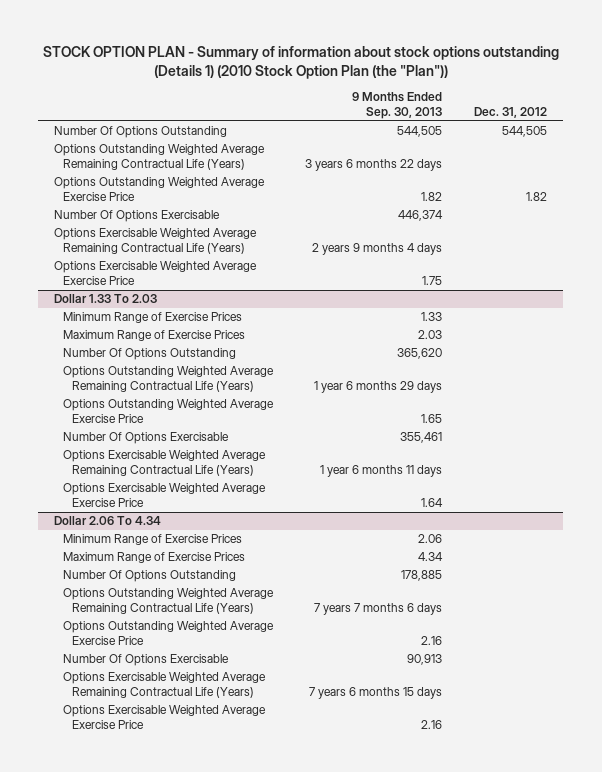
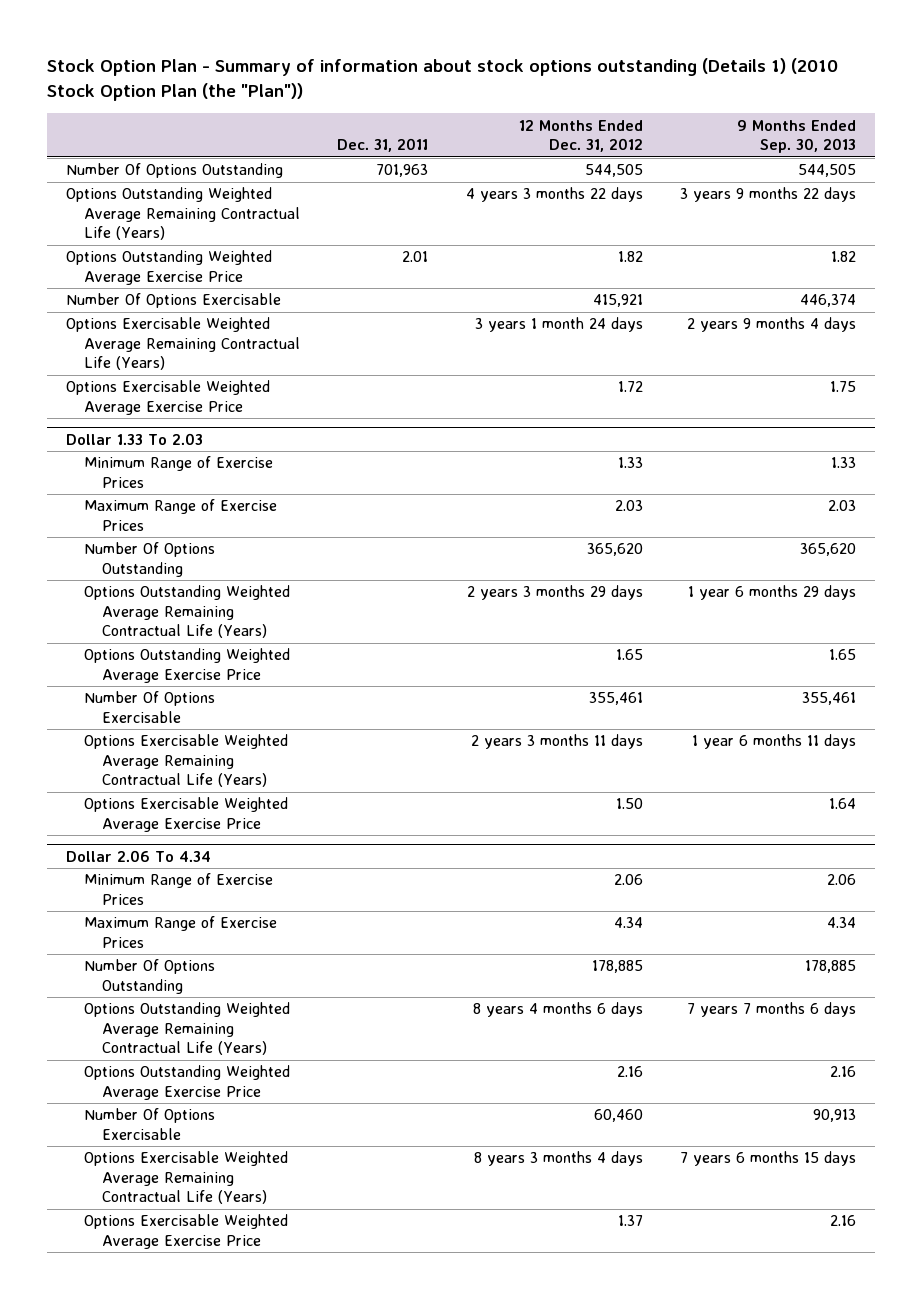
[42,46,559,79] STOCK OPTION PLAN - Summary of information about stock options outstanding (Details 1) (2010 Stock Option Plan (the "Plan")) -> [46,57,838,102] Stock Option Plan - Summary of information about stock options outstanding (Details 1) (2010 Stock Option Plan (the "Plan"))
[474,106,548,118] Dec. 31, 2012 -> none
none -> [337,138,429,153] Dec. 31, 2011
none -> [518,119,643,153] 12 Months Ended Dec. 31, 2012
[305,159,443,172] 3 years 6 months 22 days -> [679,187,856,203] 3 years 9 months 22 days

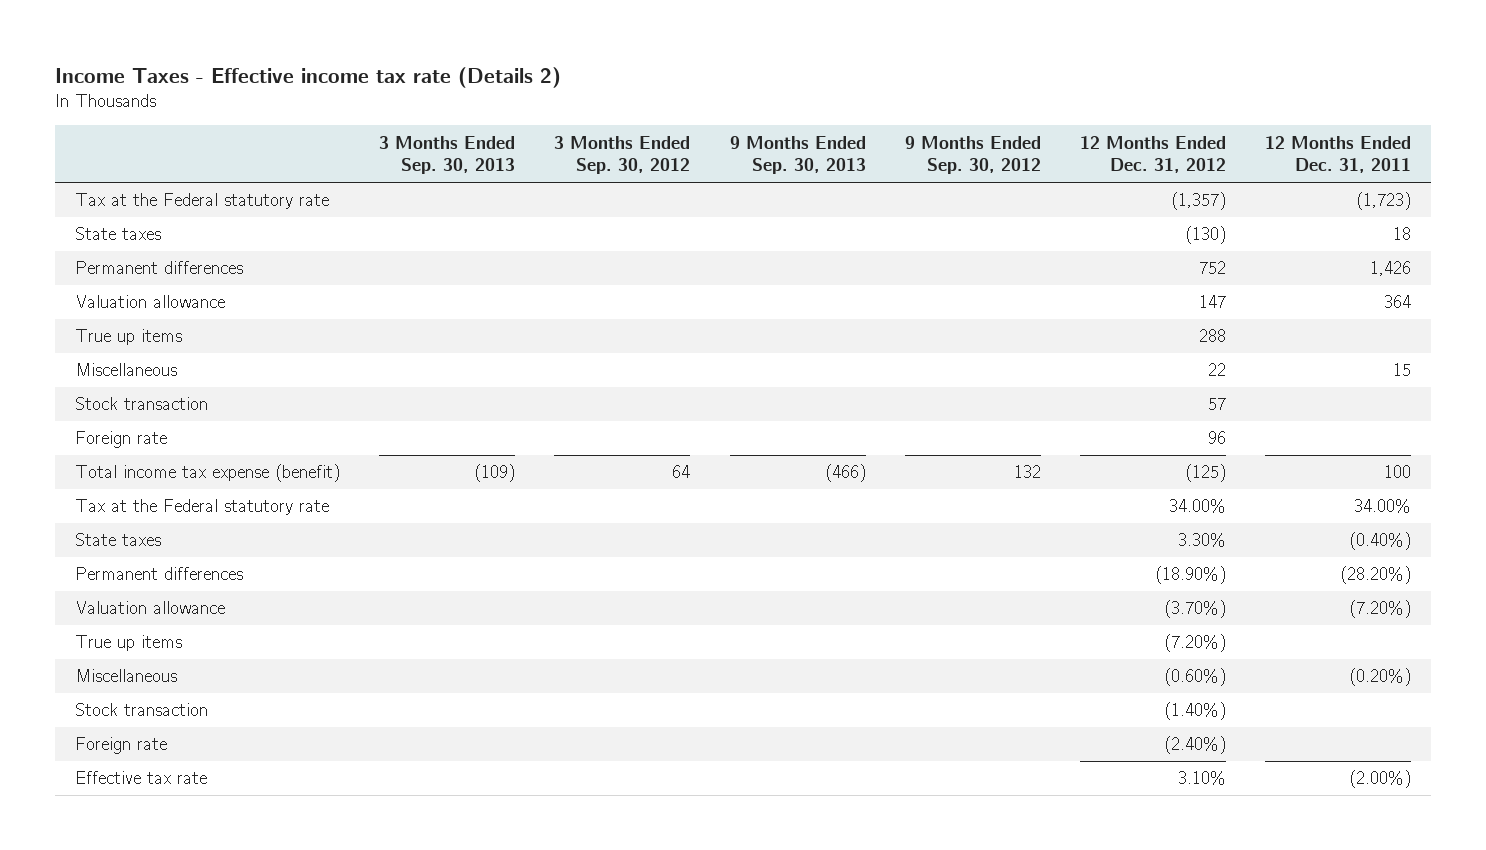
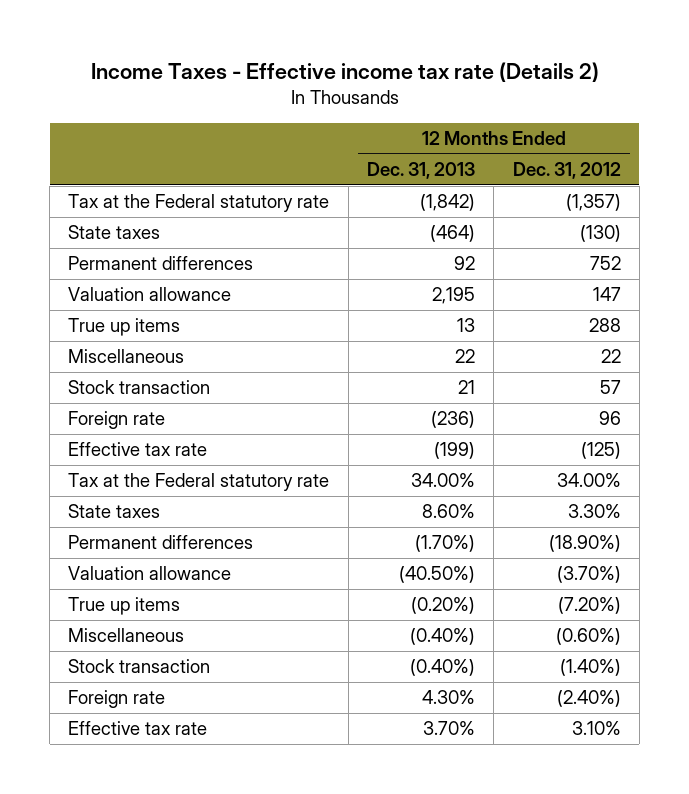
[379,135,516,175] 3 Months Ended Sep. 30, 2013 -> none
[554,135,691,175] 3 Months Ended Sep. 30, 2012 -> none
[729,135,866,175] 9 Months Ended Sep. 30, 2013 -> none
[904,135,1041,175] 9 Months Ended Sep. 30, 2012 -> none
[1265,135,1412,174] 12 Months Ended Dec. 31, 2011 -> none
none -> [367,162,476,180] Dec. 31, 2013
[75,464,341,483] Total income tax expense (benefit) -> [68,442,208,457] Effective tax rate

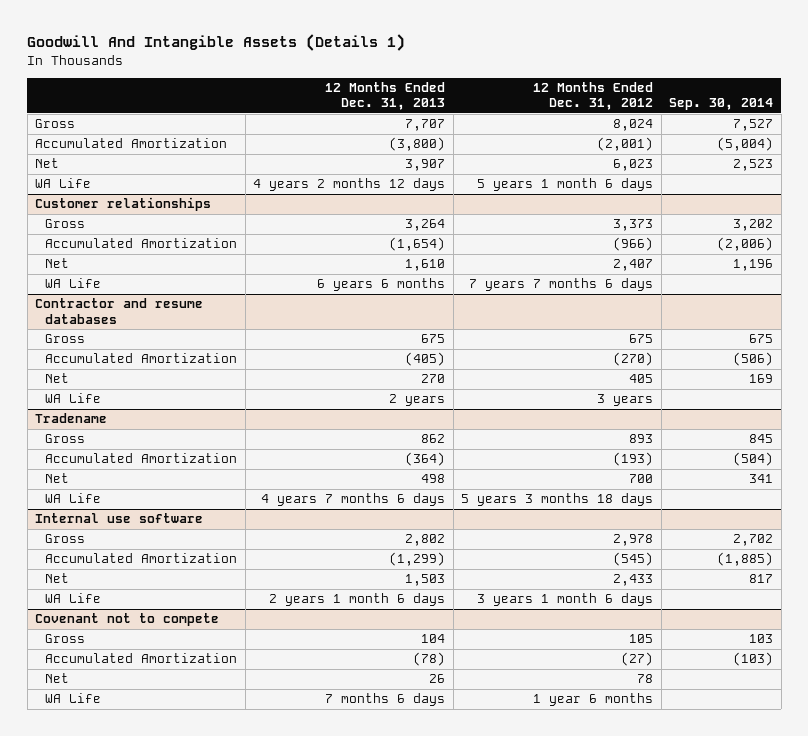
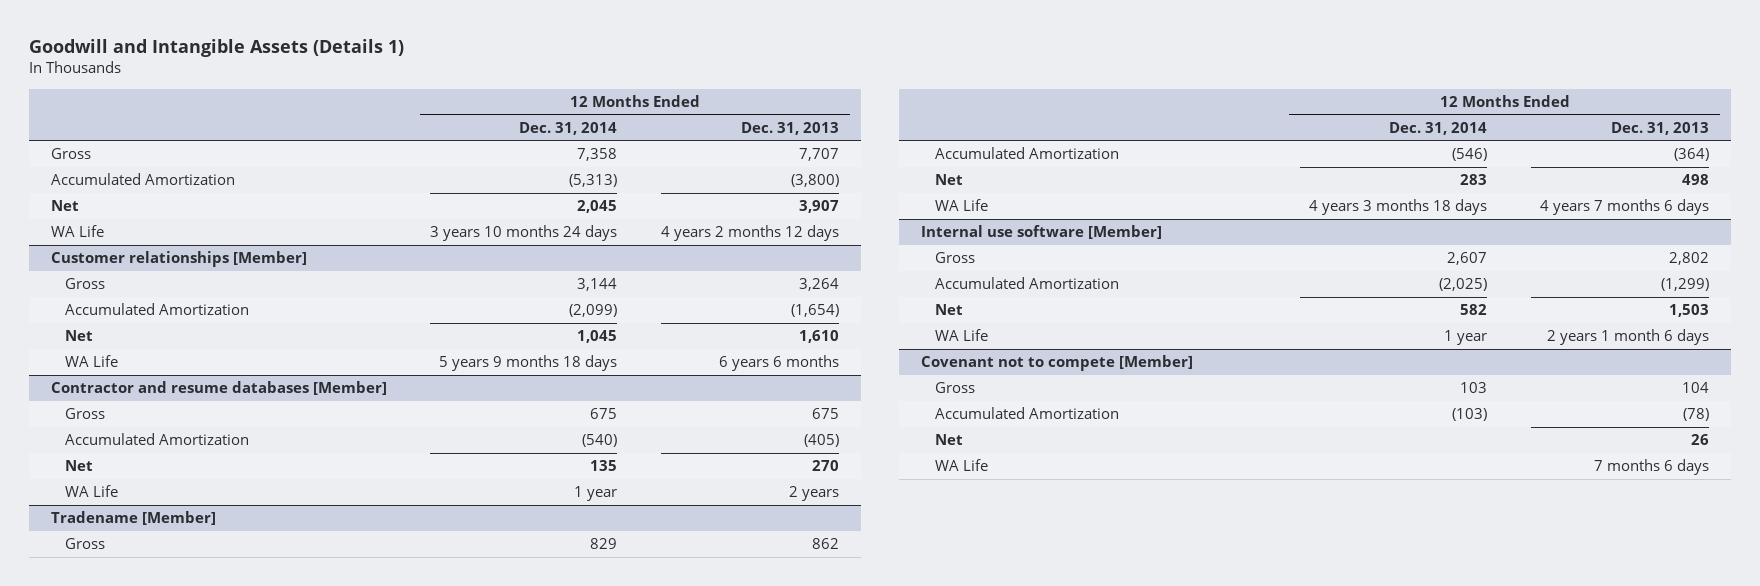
[27,34,406,52] Goodwill And Intangible Assets (Details 1) -> [29,38,405,57] Goodwill and Intangible Assets (Details 1)
[533,81,654,111] 12 Months Ended Dec. 31, 2012 -> none
[669,98,774,111] Sep. 30, 2014 -> none
none -> [519,121,618,135] Dec. 31, 2014
[35,197,212,212] Customer relationships -> [50,251,307,268] Customer relationships [Member]
[35,298,204,324] Contractor and resume databases -> [50,381,387,396] Contractor and resume databases [Member]
[35,413,108,424] Tradename -> [50,511,216,526] Tradename [Member]
[35,513,204,524] Internal use software -> [920,225,1162,240] Internal use software [Member]
[35,613,220,627] Covenant not to compete -> [920,355,1193,372] Covenant not to compete [Member]

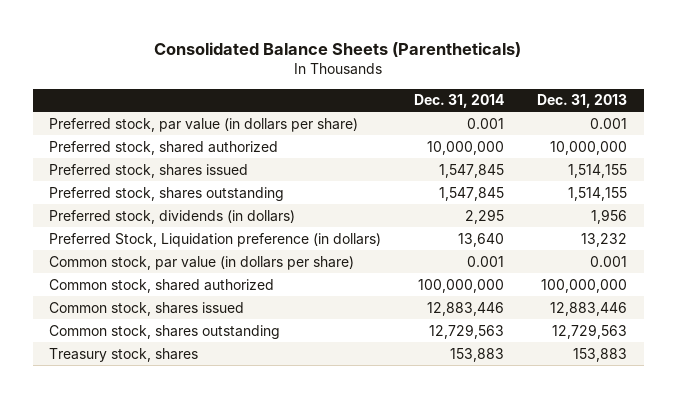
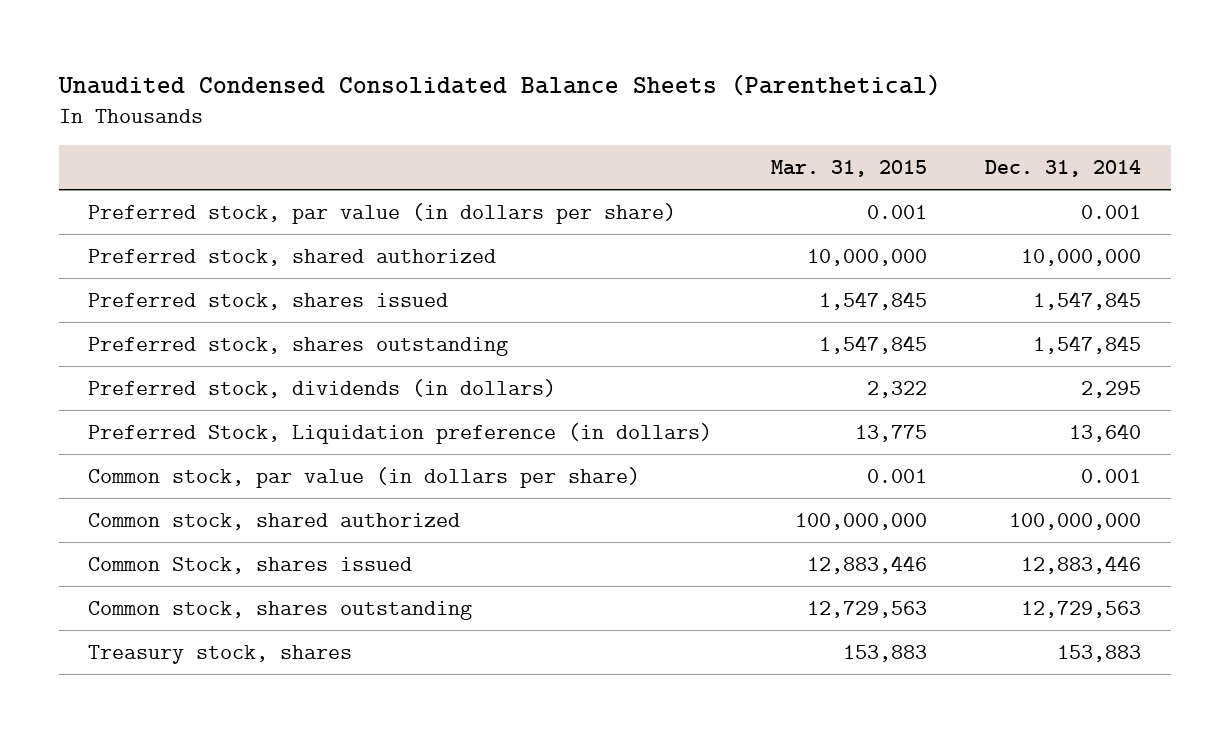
[154,42,522,58] Consolidated Balance Sheets (Parentheticals) -> [57,74,941,97] Unaudited Condensed Consolidated Balance Sheets (Parenthetical)
[537,94,628,109] Dec. 31, 2013 -> none
none -> [770,160,927,178] Mar. 31, 2015
[49,301,245,316] Common stock, shares issued -> [87,556,412,574] Common Stock, shares issued

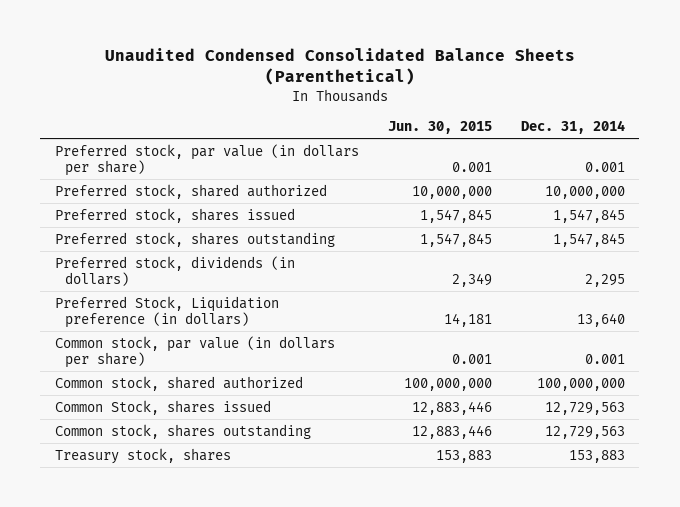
[770,160,927,178] Mar. 31, 2015 -> none
none -> [387,120,492,134] Jun. 30, 2015
[1021,554,1142,574] 12,883,446 -> [544,401,625,415] 12,729,563

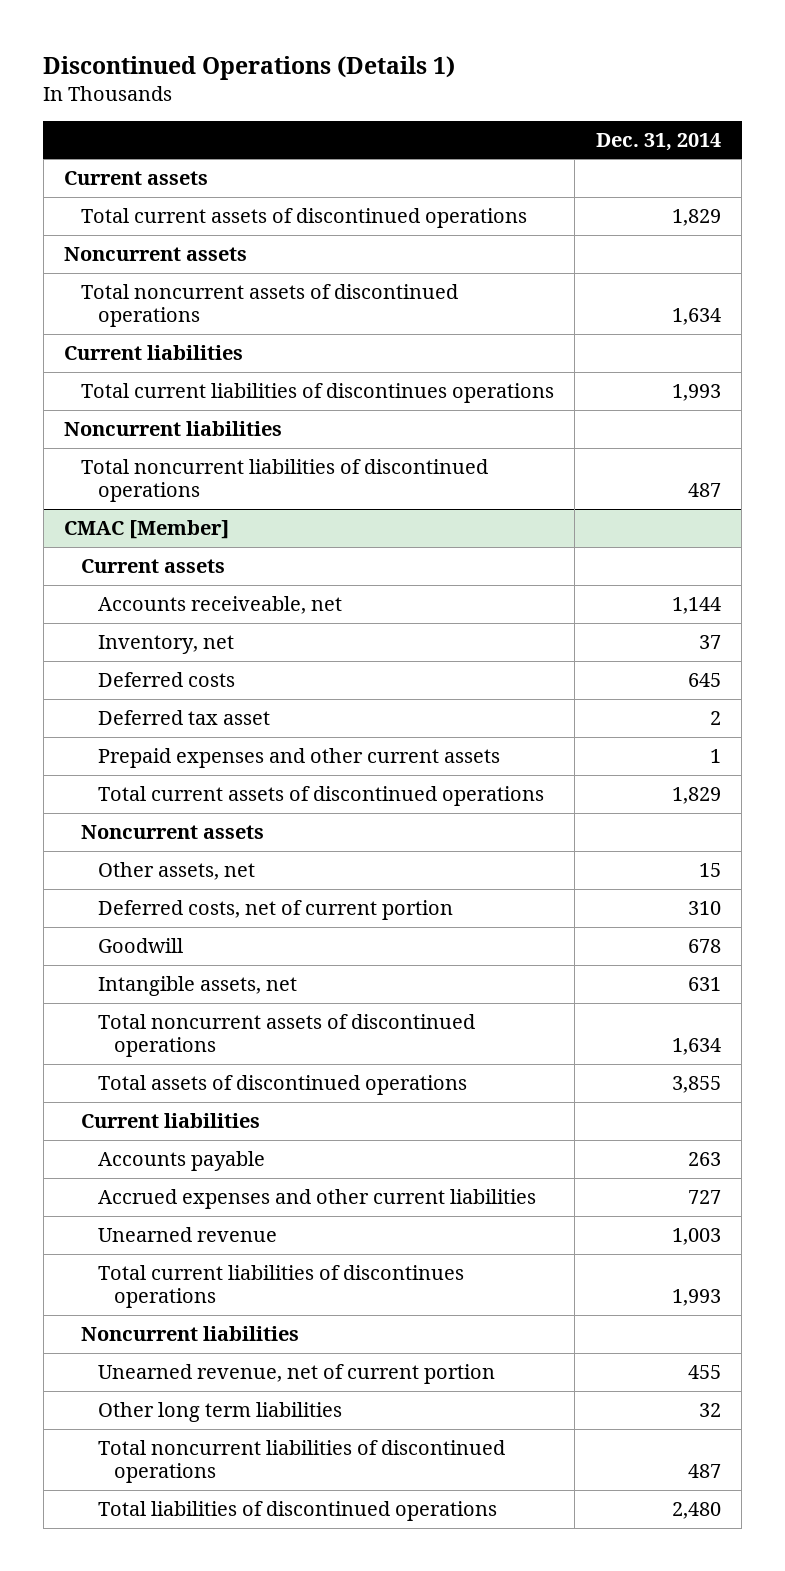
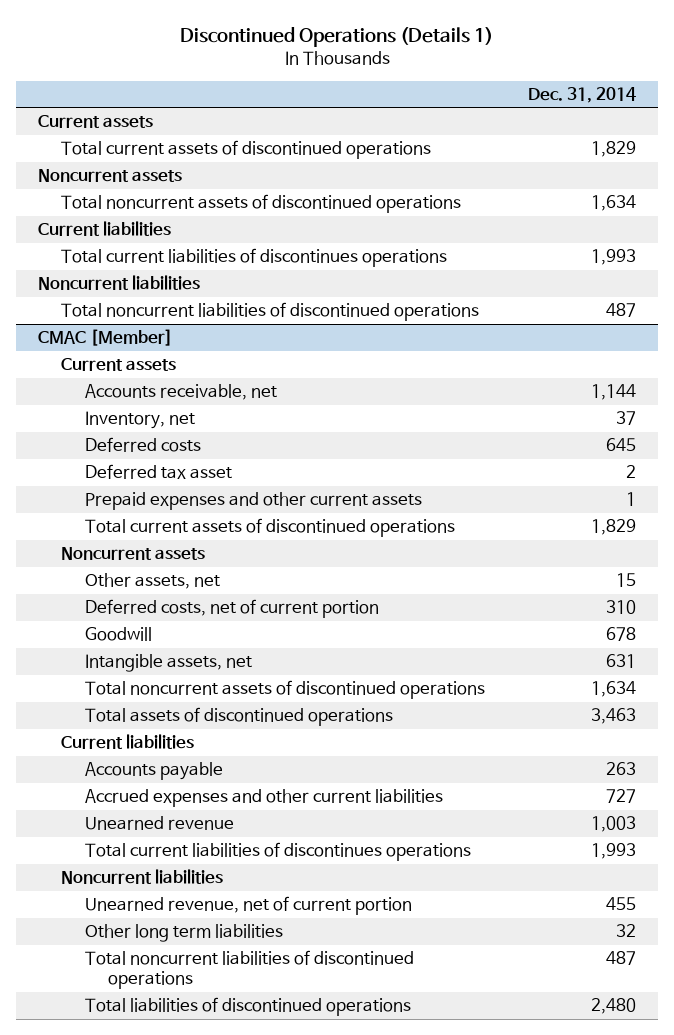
[97,595,342,614] Accounts receiveable, net -> [84,384,277,401] Accounts receivable, net
[671,1075,721,1093] 3,855 -> [590,708,636,725] 3,463

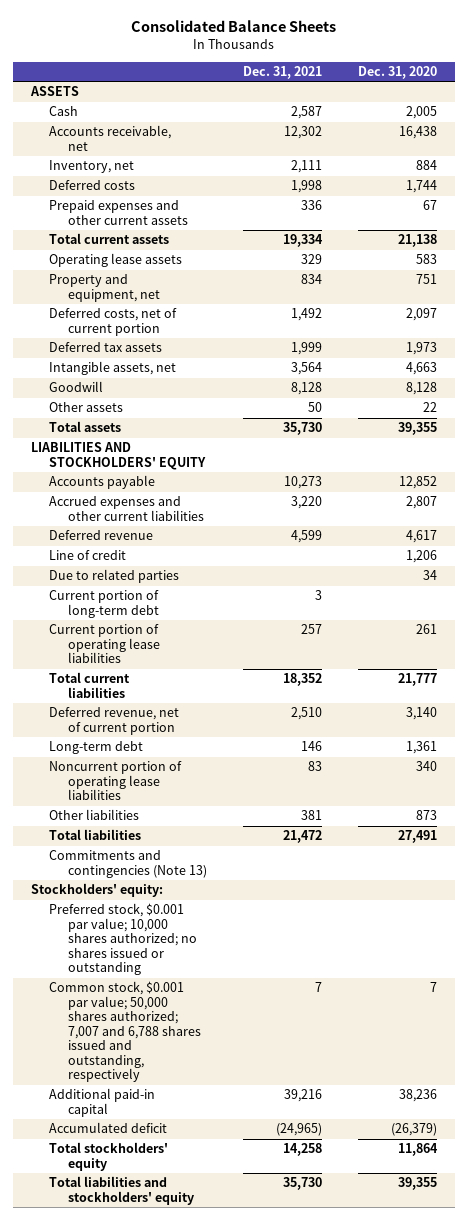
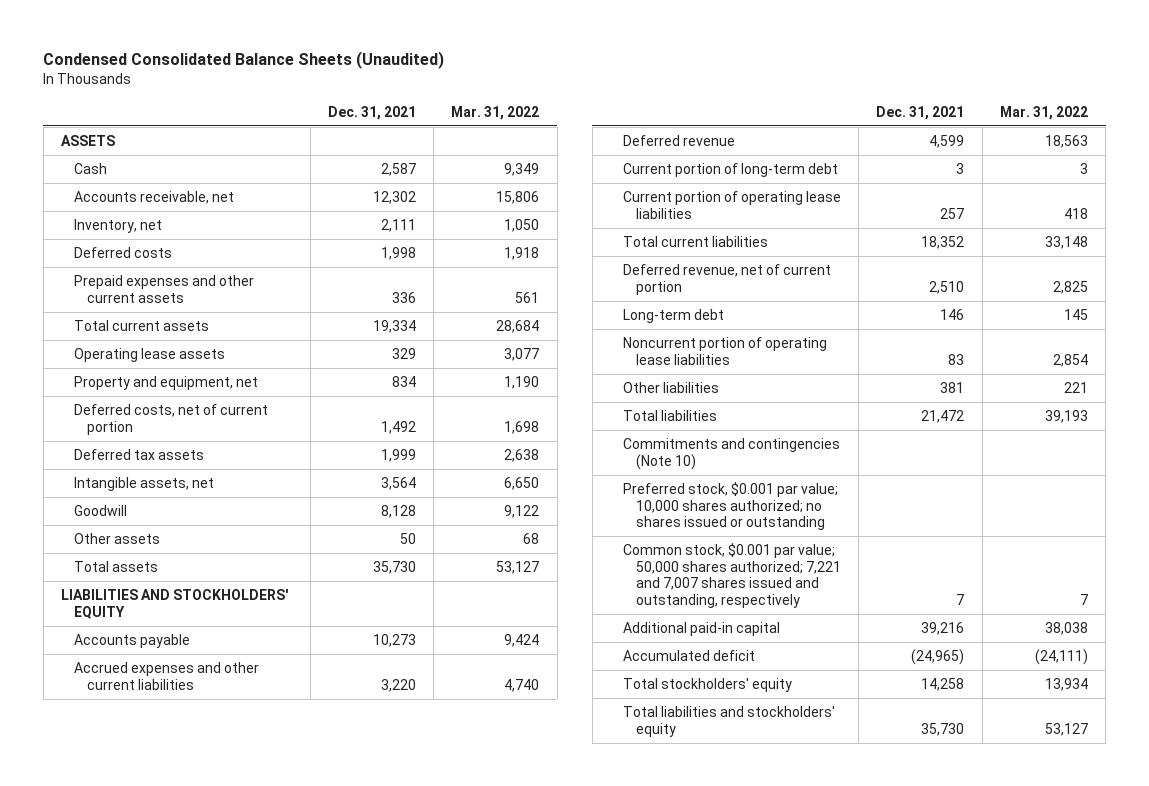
[130,20,336,33] Consolidated Balance Sheets -> [43,51,445,70] Condensed Consolidated Balance Sheets (Unaudited)
[357,66,437,80] Dec. 31, 2020 -> none
none -> [451,105,540,120] Mar. 31, 2022
[49,550,127,561] Line of credit -> none
[49,569,180,584] Due to related parties -> none
[30,883,163,898] Stockholders' equity: -> none
[49,850,208,878] Commitments and contingencies (Note 13) -> [622,437,840,470] Commitments and contingencies (Note 10)
[49,981,202,1083] Common stock, $0.001 par value; 50,000 shares authorized; 7,007 and 6,788 shares issued and outstanding, respectively -> [622,542,841,609] Common stock, $0.001 par value; 50,000 shares authorized; 7,221 and 7,007 shares issued and outstanding, respectively

